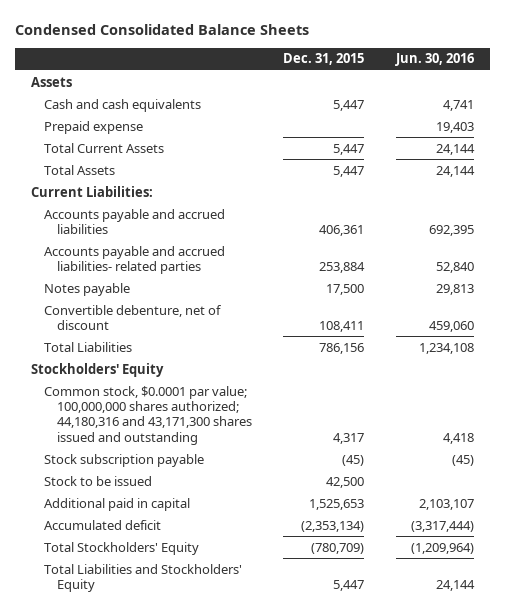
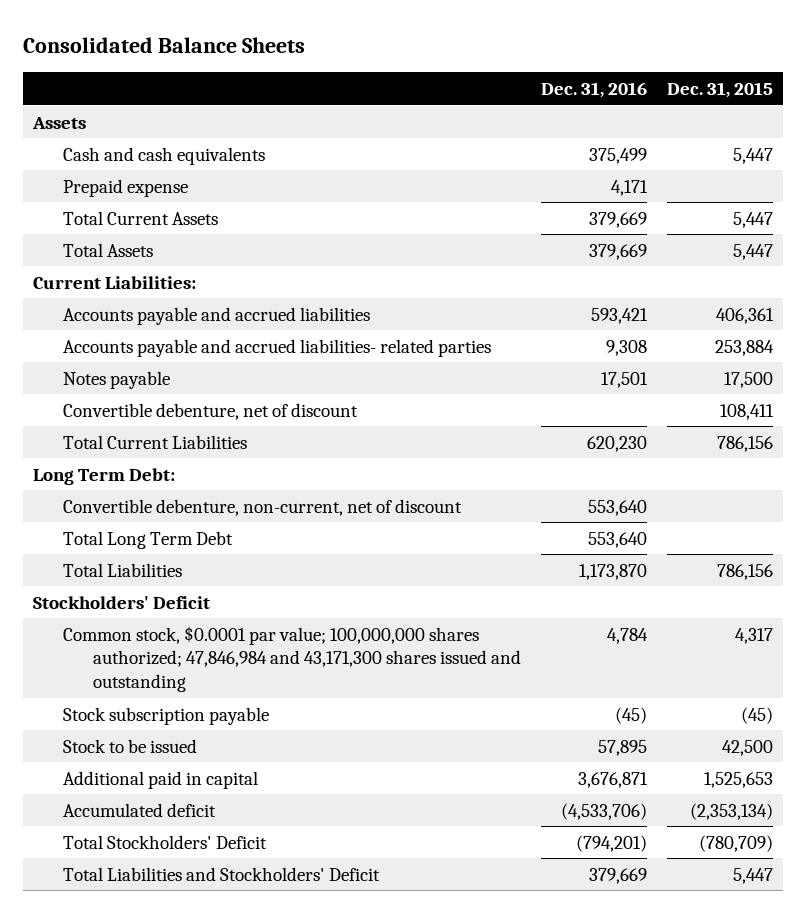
[15,24,310,36] Condensed Consolidated Balance Sheets -> [23,37,306,54] Consolidated Balance Sheets
[394,53,474,67] Jun. 30, 2016 -> none
none -> [540,81,647,98] Dec. 31, 2016
none -> [63,434,248,449] Total Current Liabilities
none -> [33,467,176,485] Long Term Debt:
none -> [63,498,463,516] Convertible debenture, non-current, net of discount
none -> [63,530,234,549] Total Long Term Debt
[31,362,165,377] Stockholders' Equity -> [33,595,211,609] Stockholders' Deficit
[43,385,252,445] Common stock, $0.0001 par value; 100,000,000 shares authorized; 44,180,316 and 43,171,300 shares issued and outstanding -> [63,625,521,693] Common stock, $0.0001 par value; 100,000,000 shares authorized; 47,846,984 and 43,171,300 shares issued and outstanding
[43,541,199,555] Total Stockholders' Equity -> [63,834,268,849] Total Stockholders' Deficit
[43,563,242,593] Total Liabilities and Stockholders' Equity -> [63,866,381,881] Total Liabilities and Stockholders' Deficit

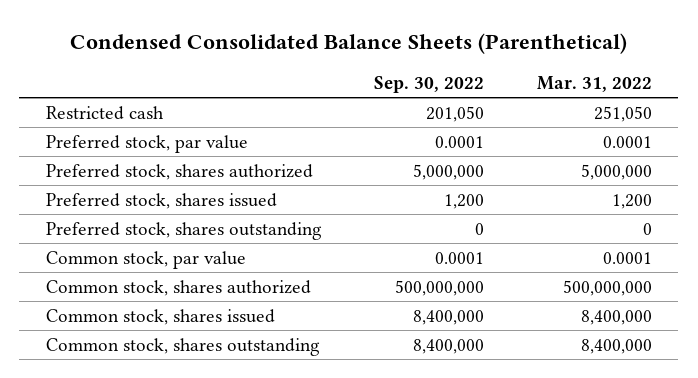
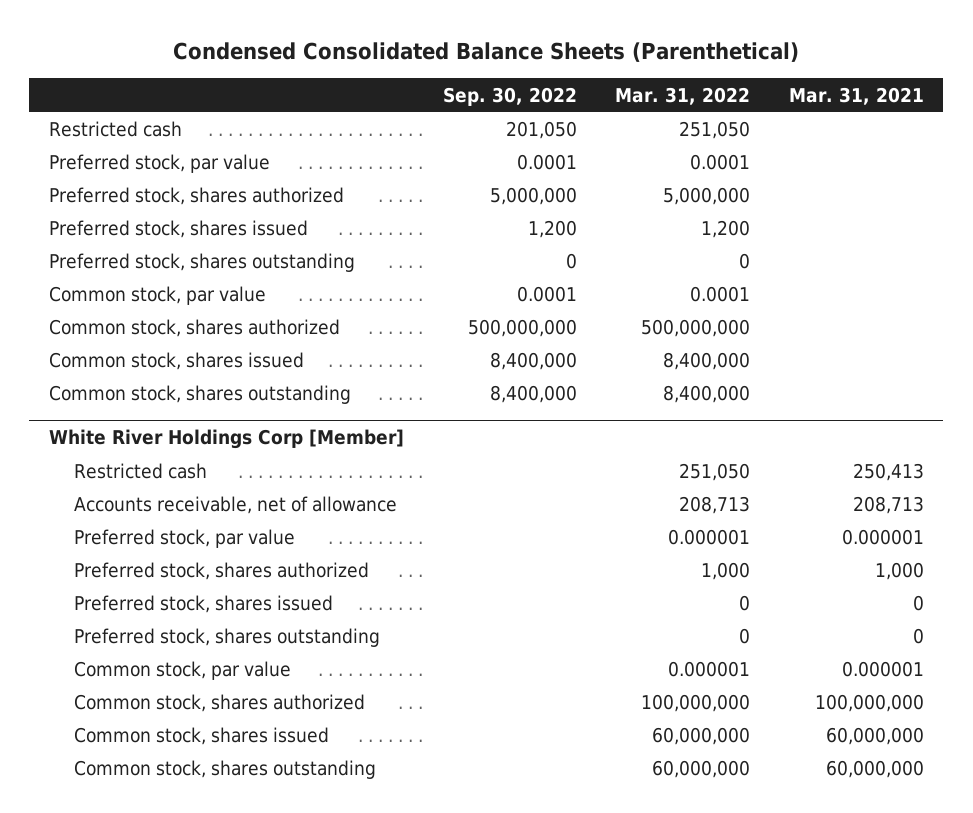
none -> [789,86,925,105] Mar. 31, 2021
none -> [48,429,404,450] White River Holdings Corp [Member]
none -> [74,462,208,479] Restricted cash
none -> [74,495,398,514] Accounts receivable, net of allowance
none -> [74,528,296,548] Preferred stock, par value
none -> [74,561,370,580] Preferred stock, shares authorized
none -> [74,594,334,613] Preferred stock, shares issued
none -> [74,627,381,647] Preferred stock, shares outstanding
none -> [74,660,292,680] Common stock, par value
none -> [74,693,366,712] Common stock, shares authorized
none -> [74,726,330,745] Common stock, shares issued
none -> [74,759,377,779] Common stock, shares outstanding

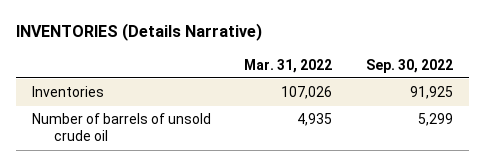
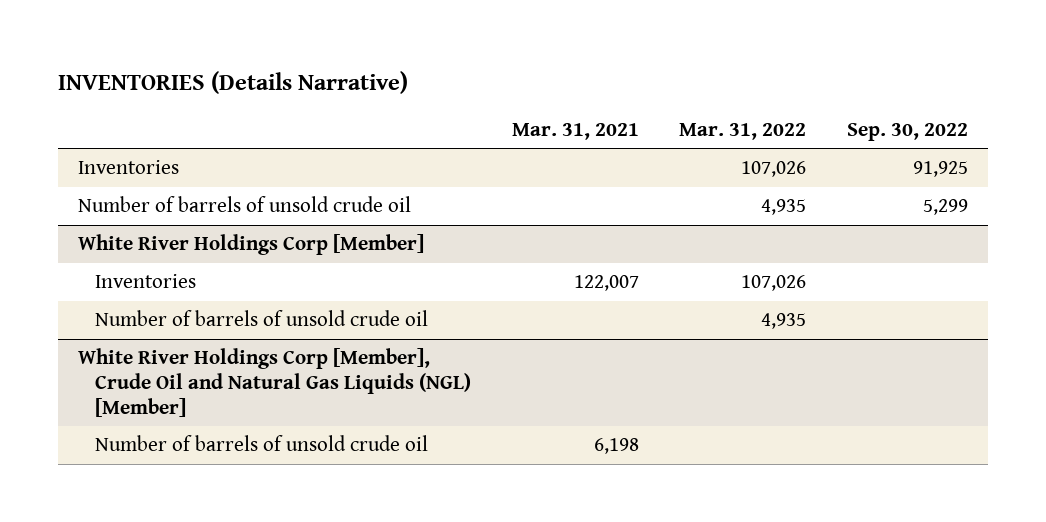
none -> [511,122,639,140] Mar. 31, 2021
none -> [78,234,425,256] White River Holdings Corp [Member]
none -> [95,274,197,289] Inventories
none -> [95,310,429,327] Number of barrels of unsold crude oil
none -> [78,348,472,417] White River Holdings Corp [Member], Crude Oil and Natural Gas Liquids (NGL) [Member]
none -> [95,435,429,452] Number of barrels of unsold crude oil

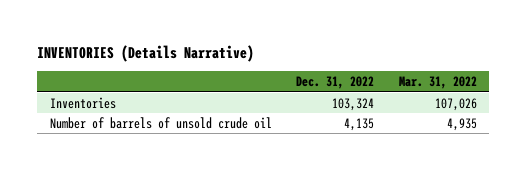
[511,122,639,140] Mar. 31, 2021 -> none
[846,122,968,141] Sep. 30, 2022 -> none
none -> [296,76,375,90] Dec. 31, 2022
[78,234,425,256] White River Holdings Corp [Member] -> none
[95,274,197,289] Inventories -> none
[95,310,429,327] Number of barrels of unsold crude oil -> none
[78,348,472,417] White River Holdings Corp [Member], Crude Oil and Natural Gas Liquids (NGL) [Member] -> none
[95,435,429,452] Number of barrels of unsold crude oil -> none

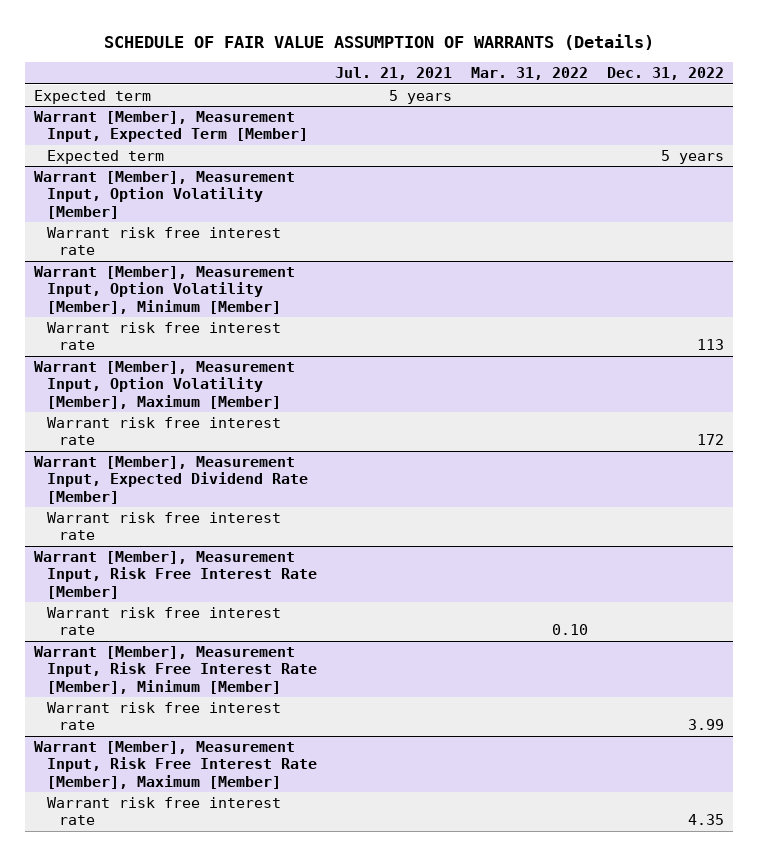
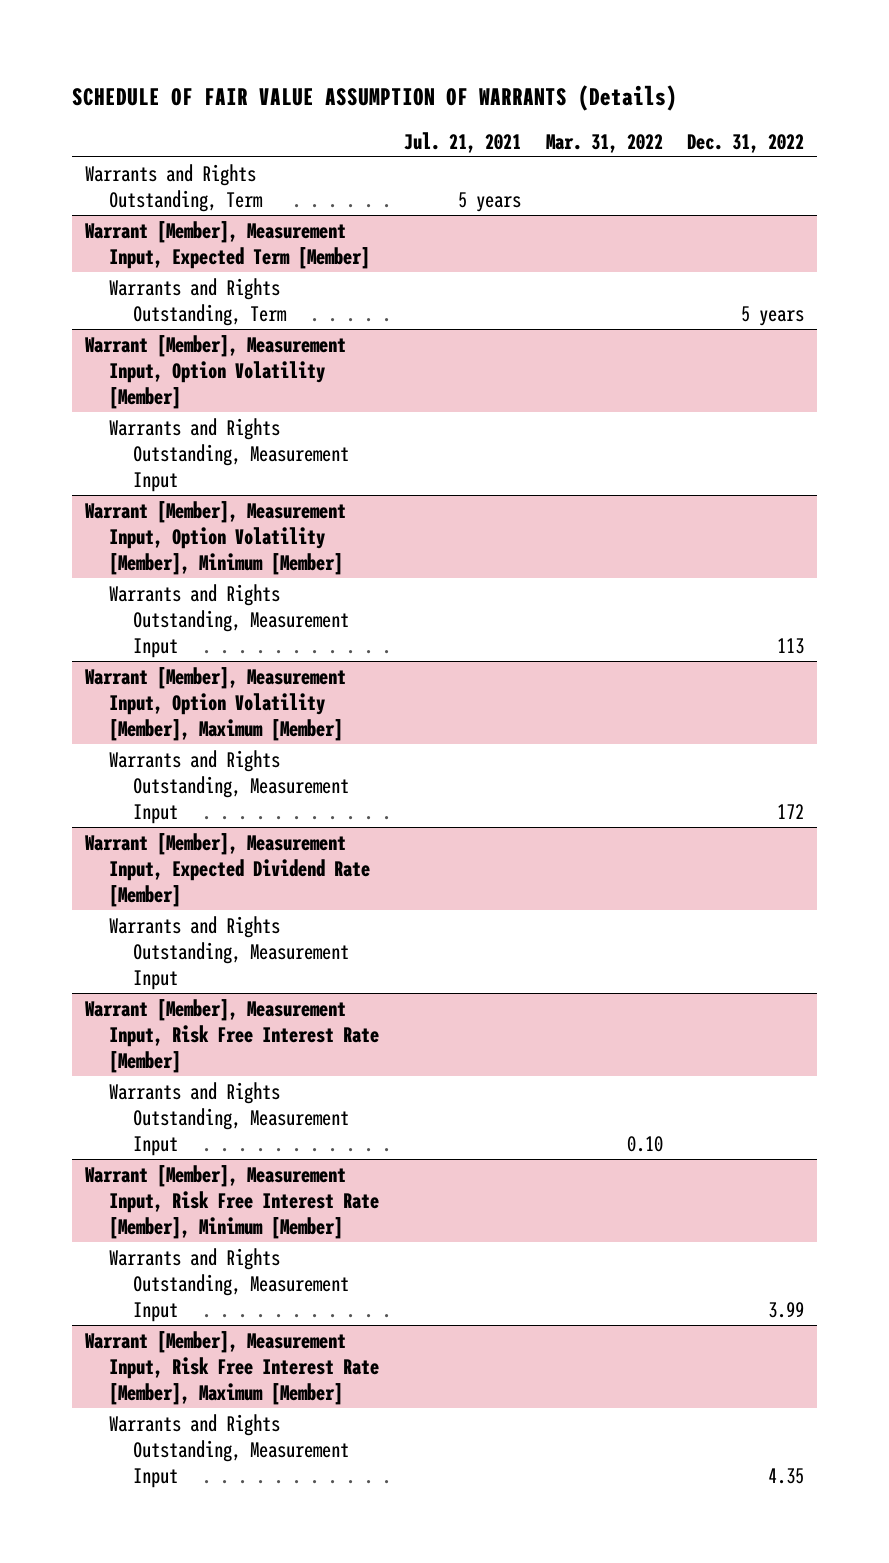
[34,90,152,105] Expected term -> [84,163,263,212] Warrants and Rights Outstanding, Term
[46,150,164,165] Expected term -> [108,277,288,326] Warrants and Rights Outstanding, Term
[46,227,281,256] Warrant risk free interest rate -> [108,417,350,492] Warrants and Rights Outstanding, Measurement Input
[46,322,281,351] Warrant risk free interest rate -> [108,583,350,658] Warrants and Rights Outstanding, Measurement Input
[46,417,281,446] Warrant risk free interest rate -> [108,749,350,824] Warrants and Rights Outstanding, Measurement Input
[46,512,281,541] Warrant risk free interest rate -> [108,915,350,990] Warrants and Rights Outstanding, Measurement Input
[46,607,281,636] Warrant risk free interest rate -> [108,1081,350,1156] Warrants and Rights Outstanding, Measurement Input
[46,702,281,731] Warrant risk free interest rate -> [108,1247,350,1322] Warrants and Rights Outstanding, Measurement Input
[46,797,281,826] Warrant risk free interest rate -> [108,1413,350,1488] Warrants and Rights Outstanding, Measurement Input

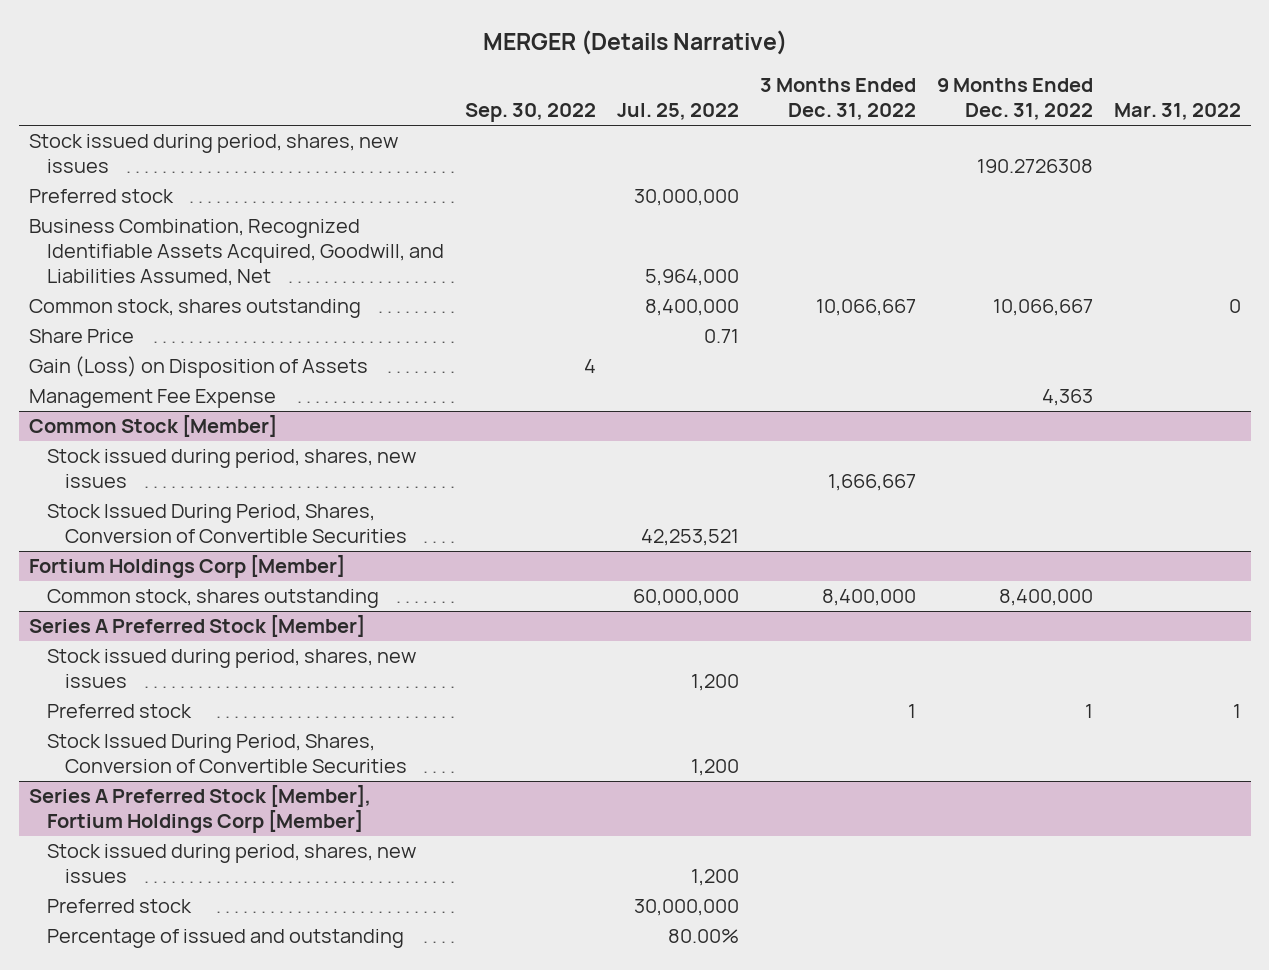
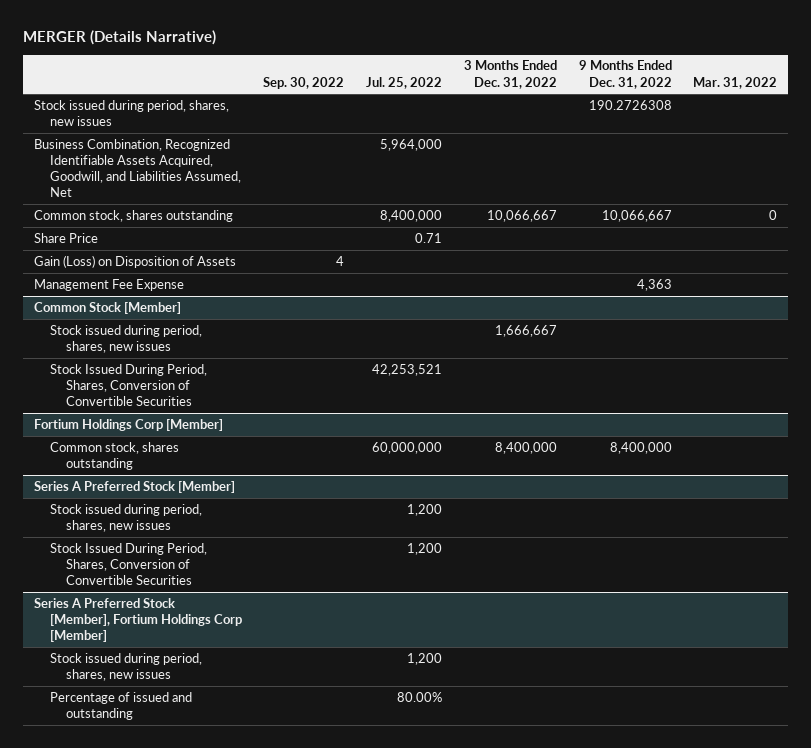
[28,189,174,204] Preferred stock -> none
[47,704,193,719] Preferred stock -> none
[47,899,193,914] Preferred stock -> none

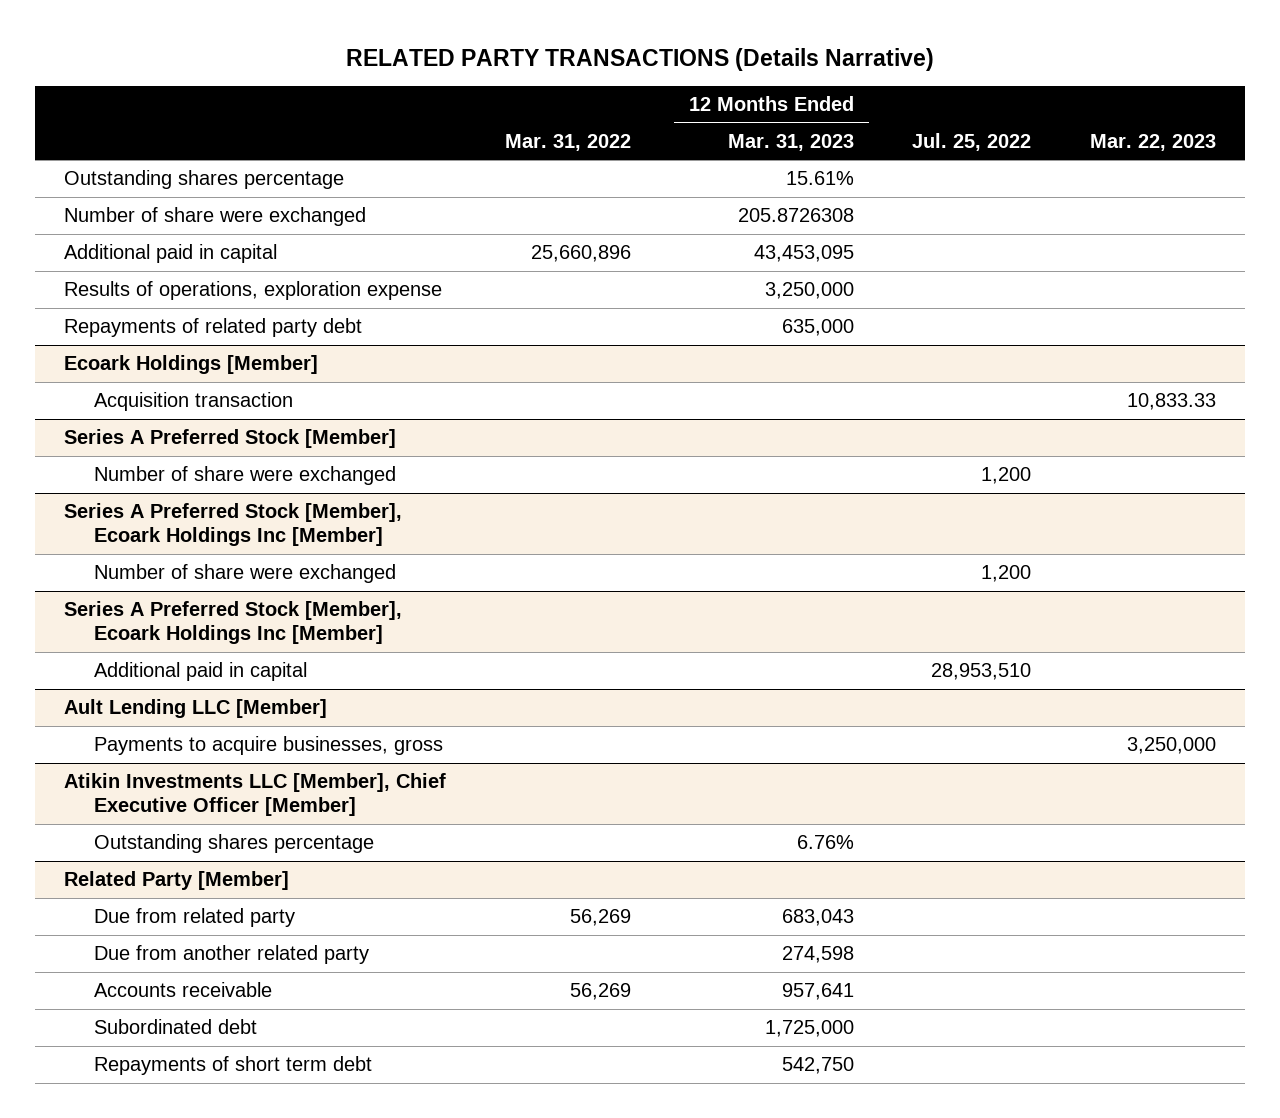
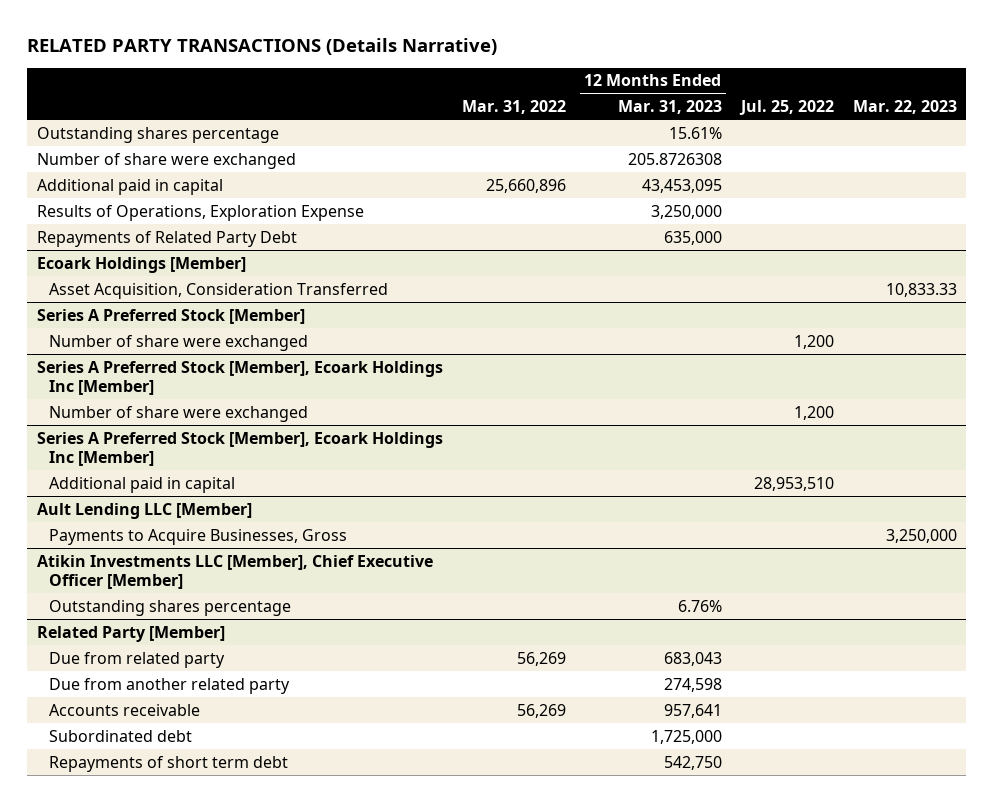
[64,281,443,301] Results of operations, exploration expense -> [36,204,364,221] Results of Operations, Exploration Expense
[64,318,363,338] Repayments of related party debt -> [36,230,297,247] Repayments of Related Party Debt
[94,392,294,412] Acquisition transaction -> [48,282,388,299] Asset Acquisition, Consideration Transferred
[94,736,444,756] Payments to acquire businesses, gross -> [48,528,347,545] Payments to Acquire Businesses, Gross

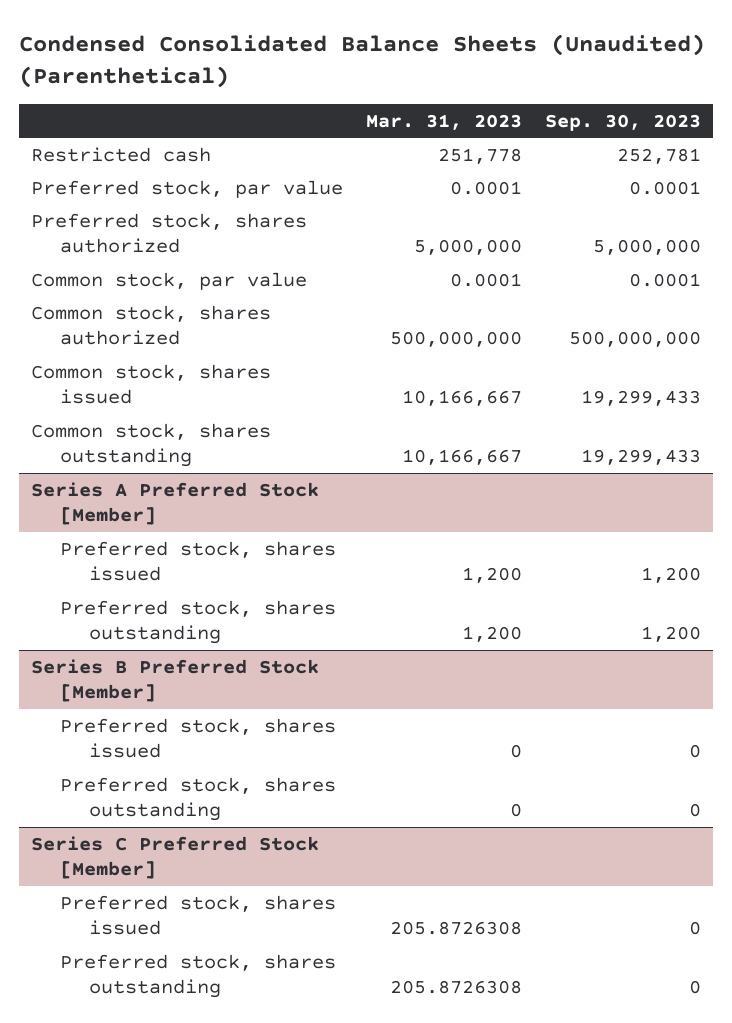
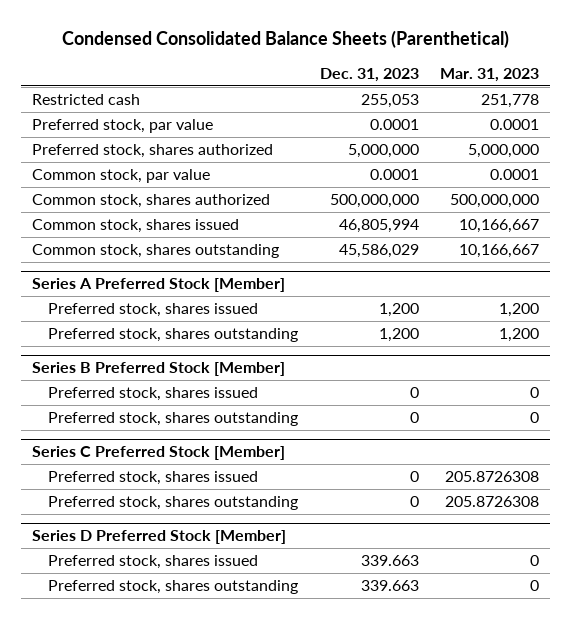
[19,34,706,89] Condensed Consolidated Balance Sheets (Unaudited) (Parenthetical) -> [61,30,509,49] Condensed Consolidated Balance Sheets (Parenthetical)
[544,113,701,131] Sep. 30, 2023 -> none
none -> [319,67,419,82] Dec. 31, 2023
none -> [32,530,287,545] Series D Preferred Stock [Member]
none -> [48,555,259,570] Preferred stock, shares issued
none -> [48,580,299,595] Preferred stock, shares outstanding

